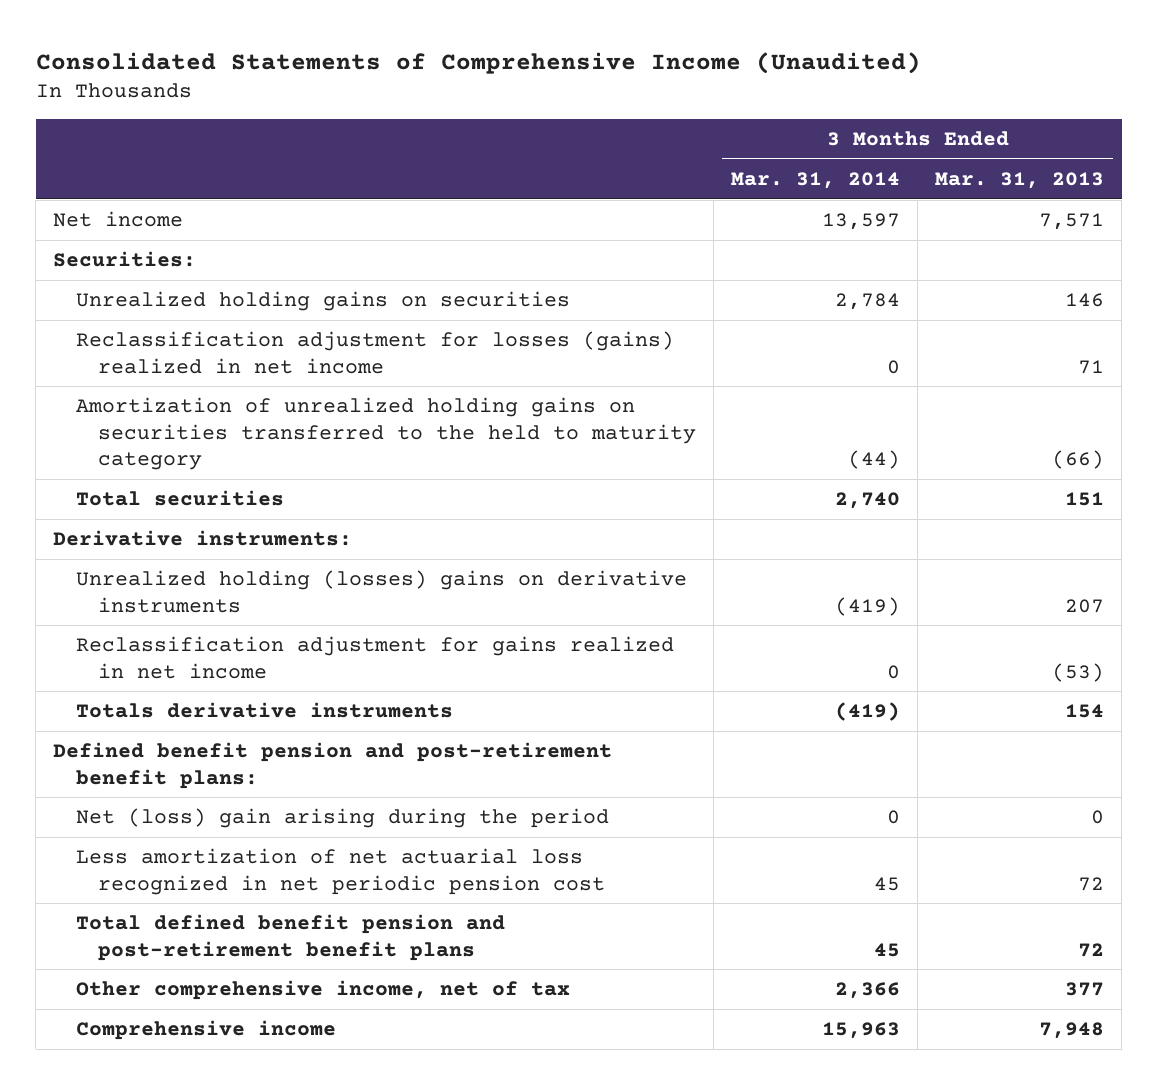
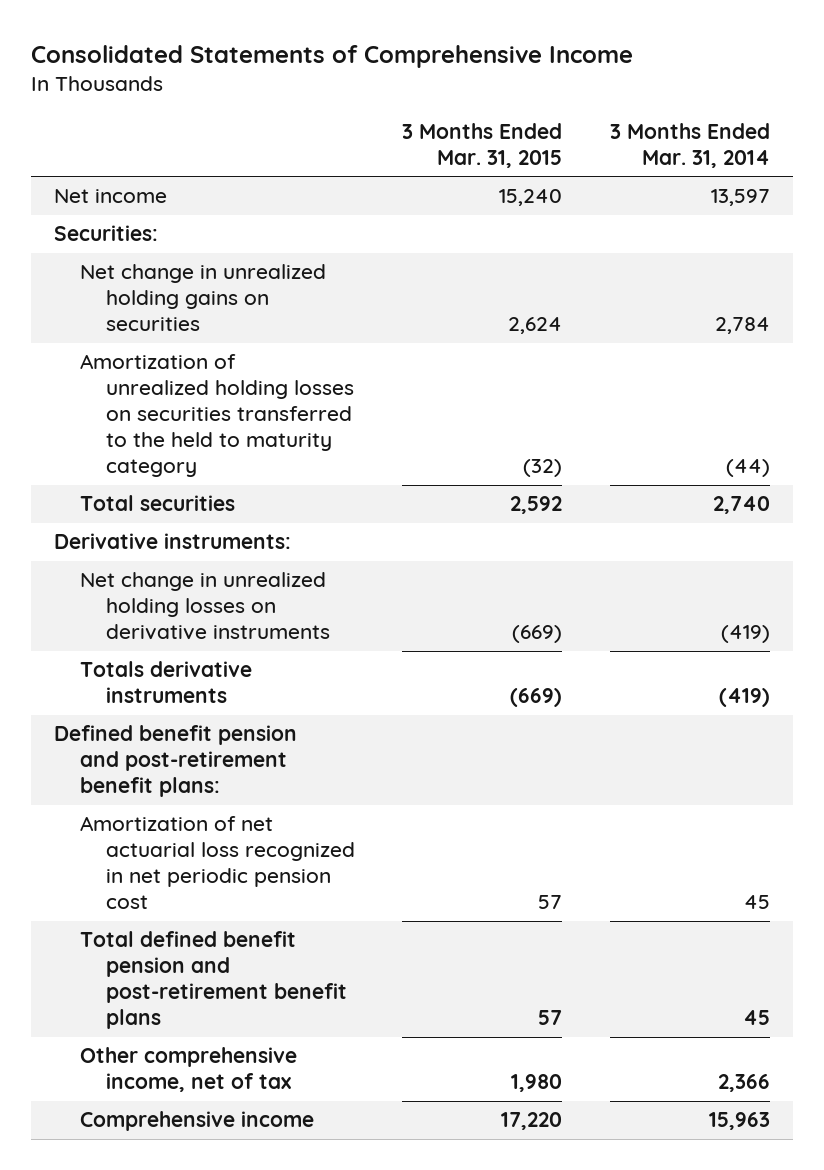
[35,51,921,74] Consolidated Statements of Comprehensive Income (Unaudited) -> [30,45,633,69] Consolidated Statements of Comprehensive Income
[935,171,1105,189] Mar. 31, 2013 -> none
none -> [402,122,563,168] 3 Months Ended Mar. 31, 2015
[75,331,674,374] Reclassification adjustment for losses (gains) realized in net income -> none
[75,291,570,312] Unrealized holding gains on securities -> [80,264,327,332] Net change in unrealized holding gains on securities
[75,397,697,471] Amortization of unrealized holding gains on securities transferred to the held to maturity category -> [80,354,354,478] Amortization of unrealized holding losses on securities transferred to the held to maturity category
[75,636,674,679] Reclassification adjustment for gains realized in net income -> none
[75,570,687,613] Unrealized holding (losses) gains on derivative instruments -> [80,572,330,641] Net change in unrealized holding losses on derivative instruments
[75,808,609,829] Net (loss) gain arising during the period -> none
[75,848,606,895] Less amortization of net actuarial loss recognized in net periodic pension cost -> [80,816,355,910] Amortization of net actuarial loss recognized in net periodic pension cost

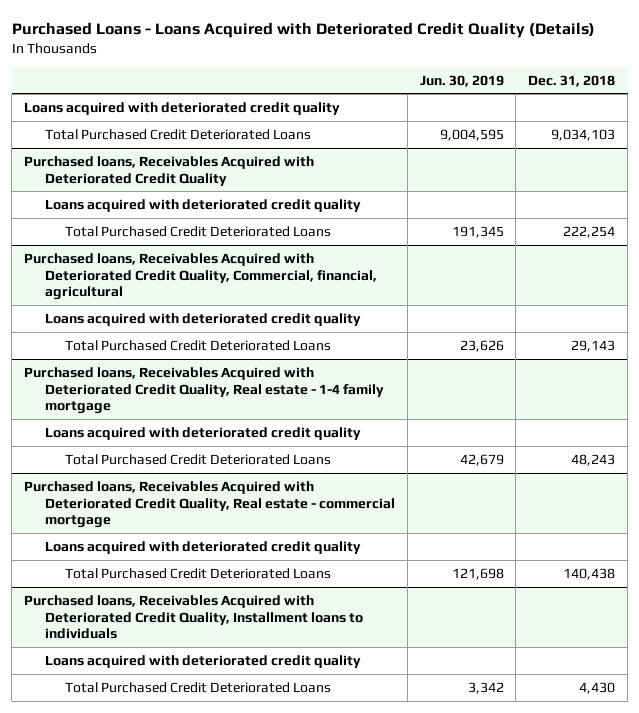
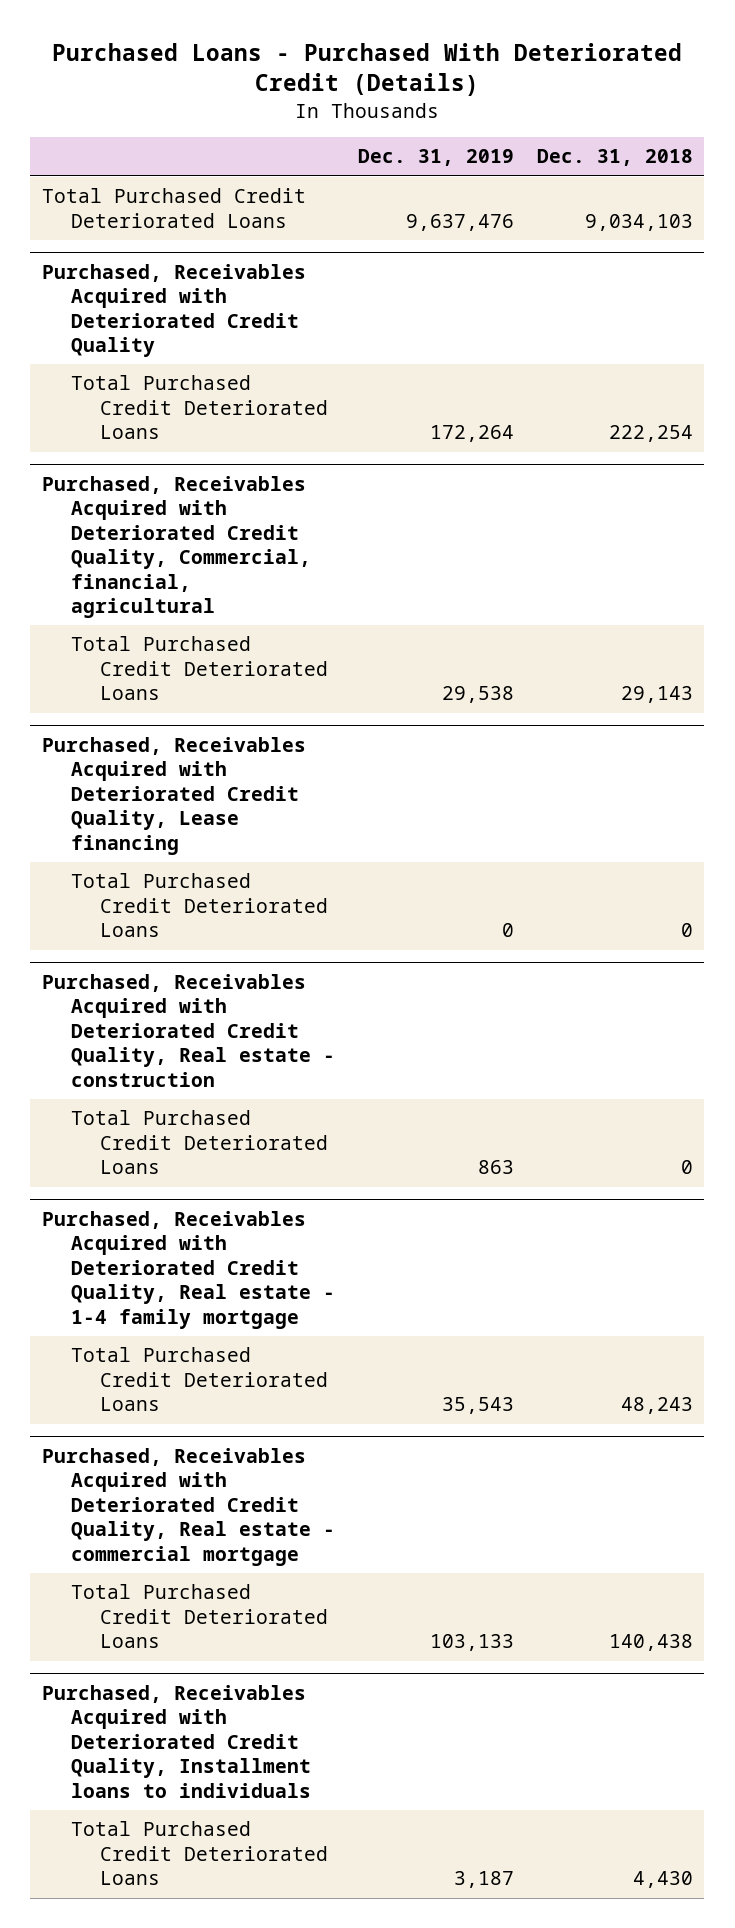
[11,21,595,38] Purchased Loans - Loans Acquired with Deteriorated Credit Quality (Details) -> [52,42,683,97] Purchased Loans - Purchased With Deteriorated Credit (Details)
[419,74,504,87] Jun. 30, 2019 -> none
none -> [357,149,514,167] Dec. 31, 2019
[24,101,341,115] Loans acquired with deteriorated credit quality -> none
[44,198,361,212] Loans acquired with deteriorated credit quality -> none
[24,155,315,186] Purchased loans, Receivables Acquired with Deteriorated Credit Quality -> [41,263,306,358] Purchased, Receivables Acquired with Deteriorated Credit Quality
[44,312,361,326] Loans acquired with deteriorated credit quality -> none
[24,252,377,301] Purchased loans, Receivables Acquired with Deteriorated Credit Quality, Commercial, financial, agricultural -> [41,475,311,619] Purchased, Receivables Acquired with Deteriorated Credit Quality, Commercial, financial, agricultural
[44,426,361,440] Loans acquired with deteriorated credit quality -> none
none -> [41,736,306,855] Purchased, Receivables Acquired with Deteriorated Credit Quality, Lease financing
none -> [70,873,329,938] Total Purchased Credit Deteriorated Loans
none -> [41,973,335,1087] Purchased, Receivables Acquired with Deteriorated Credit Quality, Real estate - construction
none -> [70,1110,329,1175] Total Purchased Credit Deteriorated Loans
[24,366,384,415] Purchased loans, Receivables Acquired with Deteriorated Credit Quality, Real estate - 1-4 family mortgage -> [41,1210,335,1329] Purchased, Receivables Acquired with Deteriorated Credit Quality, Real estate - 1-4 family mortgage
[44,540,361,554] Loans acquired with deteriorated credit quality -> none
[24,480,395,529] Purchased loans, Receivables Acquired with Deteriorated Credit Quality, Real estate - commercial mortgage -> [41,1447,335,1566] Purchased, Receivables Acquired with Deteriorated Credit Quality, Real estate - commercial mortgage
[44,654,361,668] Loans acquired with deteriorated credit quality -> none
[24,594,363,640] Purchased loans, Receivables Acquired with Deteriorated Credit Quality, Installment loans to individuals -> [41,1684,311,1798] Purchased, Receivables Acquired with Deteriorated Credit Quality, Installment loans to individuals

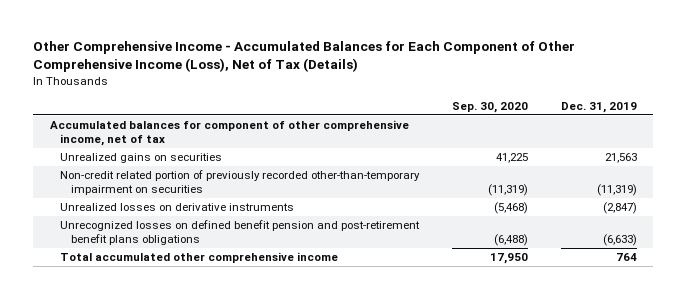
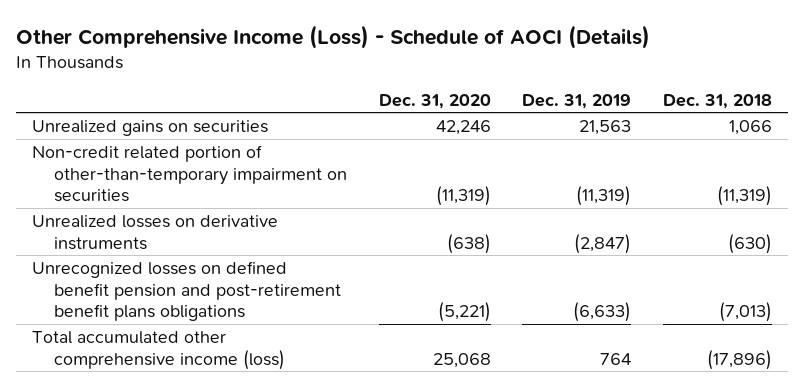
[33,41,576,73] Other Comprehensive Income - Accumulated Balances for Each Component of Other Comprehensive Income (Loss), Net of Tax (Details) -> [15,24,650,49] Other Comprehensive Income (Loss) - Schedule of AOCI (Details)
[452,101,529,113] Sep. 30, 2020 -> none
none -> [378,93,491,109] Dec. 31, 2020
none -> [663,93,773,109] Dec. 31, 2018
[49,120,409,147] Accumulated balances for component of other comprehensive income, net of tax -> none
[60,170,421,196] Non-credit related portion of previously recorded other-than-temporary impairment on securities -> [31,145,347,203] Non-credit related portion of other-than-temporary impairment on securities
[60,252,339,264] Total accumulated other comprehensive income -> [31,331,285,370] Total accumulated other comprehensive income (loss)

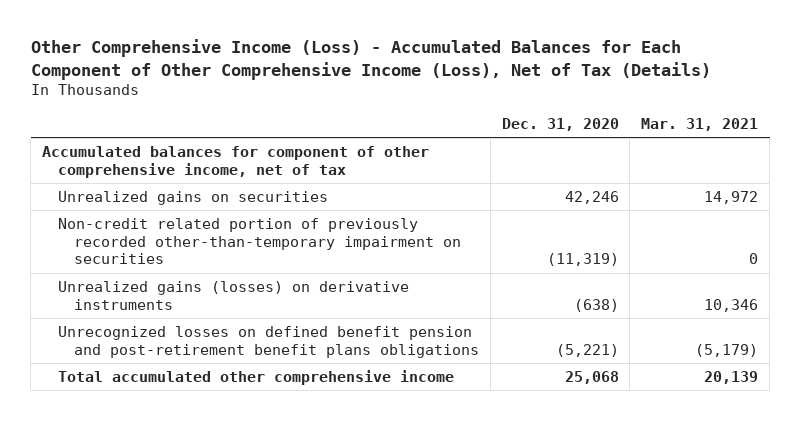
[15,24,650,49] Other Comprehensive Income (Loss) - Schedule of AOCI (Details) -> [30,39,711,80] Other Comprehensive Income (Loss) - Accumulated Balances for Each Component of Other Comprehensive Income (Loss), Net of Tax (Details)
[522,93,632,109] Dec. 31, 2019 -> none
[663,93,773,109] Dec. 31, 2018 -> none
none -> [641,117,759,131] Mar. 31, 2021
none -> [41,146,429,178] Accumulated balances for component of other comprehensive income, net of tax
[31,145,347,203] Non-credit related portion of other-than-temporary impairment on securities -> [58,218,462,265] Non-credit related portion of previously recorded other-than-temporary impairment on securities
[31,215,278,250] Unrealized losses on derivative instruments -> [58,281,410,310] Unrealized gains (losses) on derivative instruments
[31,331,285,370] Total accumulated other comprehensive income (loss) -> [58,370,455,386] Total accumulated other comprehensive income

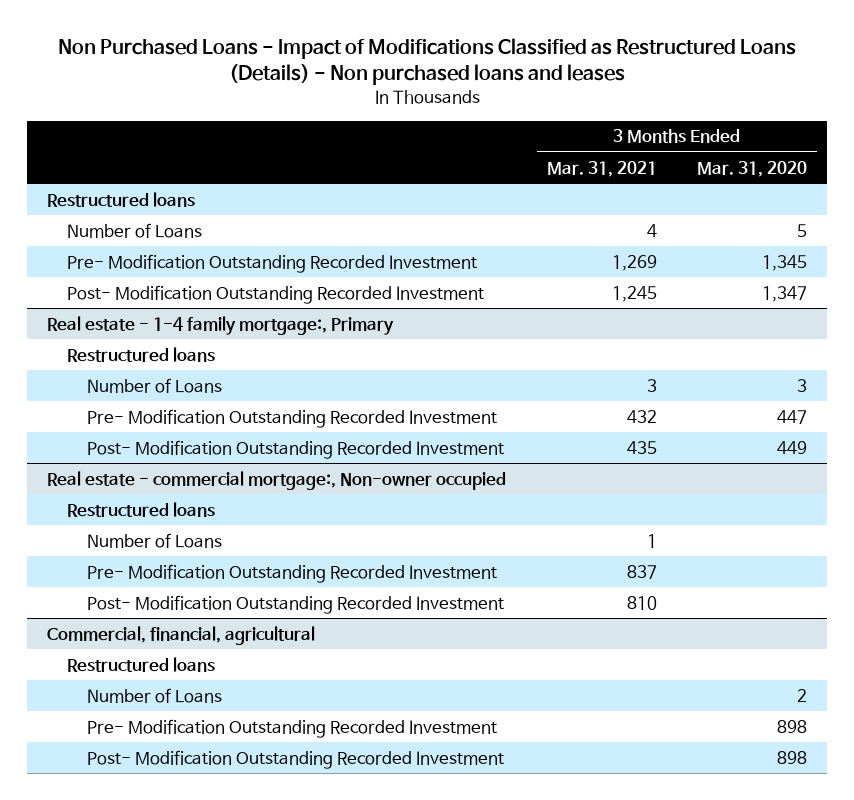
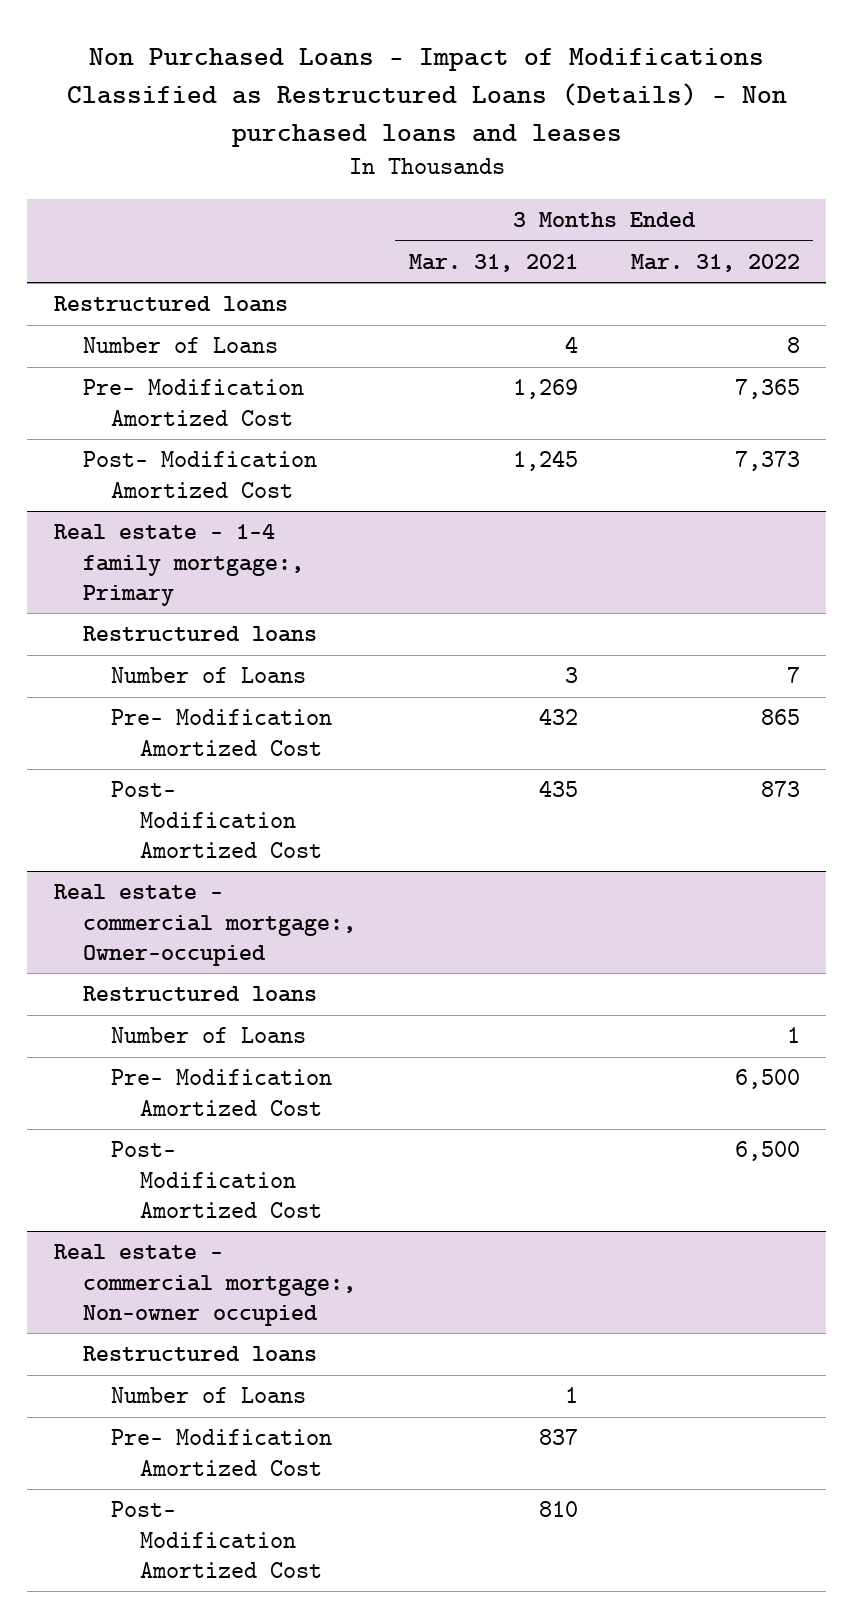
[696,160,807,177] Mar. 31, 2020 -> none
none -> [630,253,800,272] Mar. 31, 2022
[67,253,478,273] Pre- Modification Outstanding Recorded Investment -> [82,379,304,426] Pre- Modification Amortized Cost
[67,284,485,304] Post- Modification Outstanding Recorded Investment -> [82,451,317,498] Post- Modification Amortized Cost
[86,408,497,428] Pre- Modification Outstanding Recorded Investment -> [111,709,333,756] Pre- Modification Amortized Cost
[86,439,504,459] Post- Modification Outstanding Recorded Investment -> [111,781,323,858] Post- Modification Amortized Cost
none -> [53,884,356,966] Real estate - commercial mortgage:, Owner-occupied
none -> [82,986,317,1003] Restructured loans
none -> [111,1027,307,1044] Number of Loans
none -> [111,1069,333,1116] Pre- Modification Amortized Cost
none -> [111,1141,323,1218] Post- Modification Amortized Cost
[47,625,316,645] Commercial, financial, agricultural -> none
[67,656,216,672] Restructured loans -> none
[86,687,222,703] Number of Loans -> none
[86,718,497,738] Pre- Modification Outstanding Recorded Investment -> none
[86,749,504,769] Post- Modification Outstanding Recorded Investment -> none
[86,563,497,583] Pre- Modification Outstanding Recorded Investment -> [111,1429,333,1476] Pre- Modification Amortized Cost
[86,594,504,614] Post- Modification Outstanding Recorded Investment -> [111,1501,323,1578] Post- Modification Amortized Cost

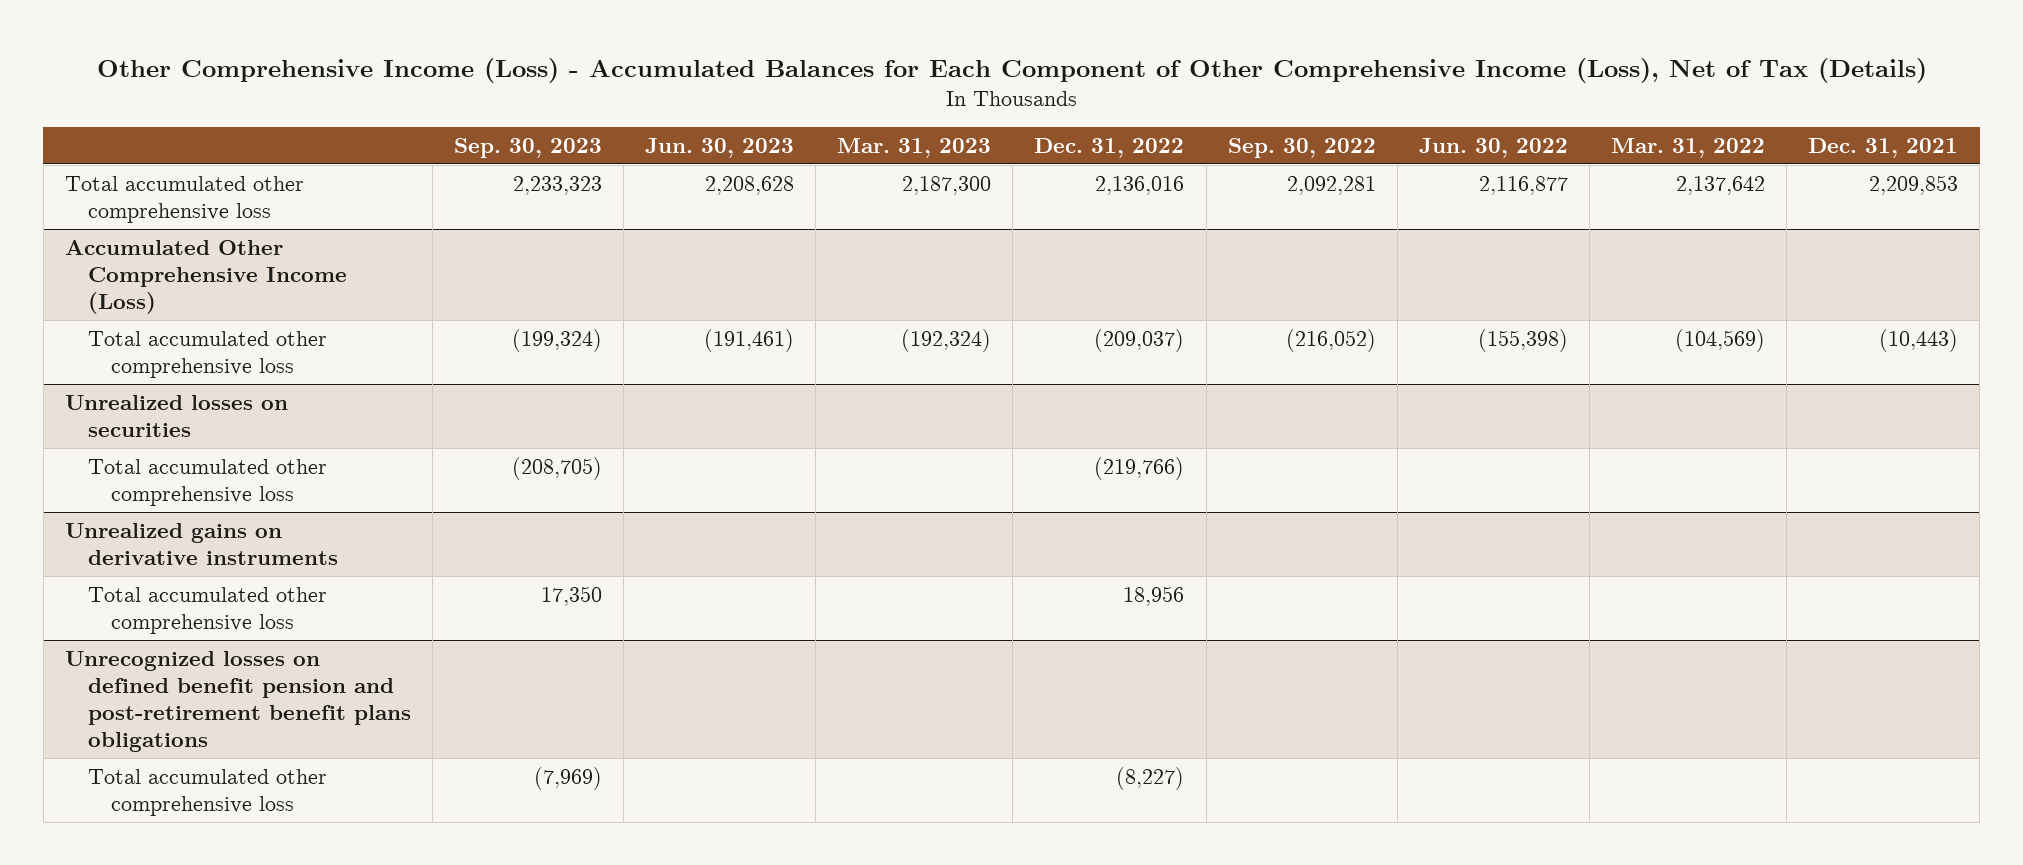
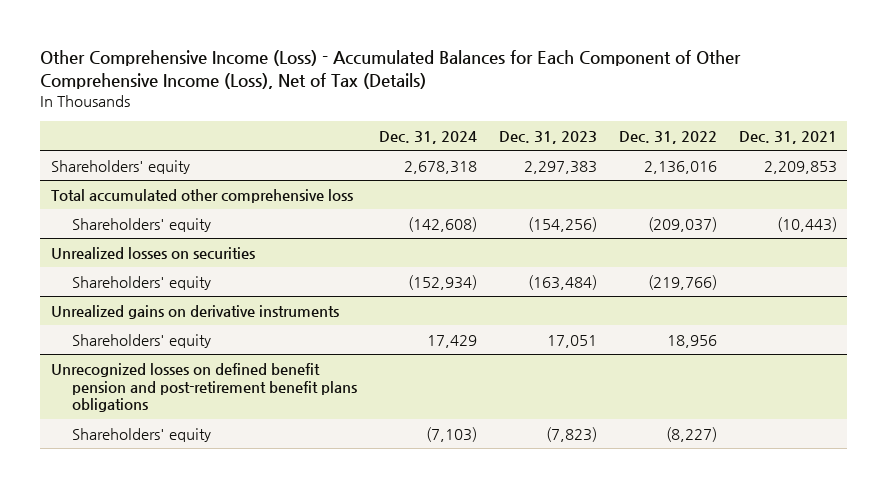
[454,138,603,159] Sep. 30, 2023 -> none
[645,138,795,159] Jun. 30, 2023 -> none
[837,138,992,159] Mar. 31, 2023 -> none
[1227,138,1376,159] Sep. 30, 2022 -> none
[1418,138,1568,159] Jun. 30, 2022 -> none
[1610,138,1765,159] Mar. 31, 2022 -> none
none -> [378,130,477,144] Dec. 31, 2024
none -> [498,130,597,144] Dec. 31, 2023
[64,175,304,223] Total accumulated other comprehensive loss -> [51,159,191,174] Shareholders' equity
[64,239,347,315] Accumulated Other Comprehensive Income (Loss) -> [51,188,354,203] Total accumulated other comprehensive loss
[87,330,327,378] Total accumulated other comprehensive loss -> [71,217,211,232] Shareholders' equity
[87,458,327,506] Total accumulated other comprehensive loss -> [71,275,211,290] Shareholders' equity
[87,586,327,634] Total accumulated other comprehensive loss -> [71,333,211,348] Shareholders' equity
[87,768,327,816] Total accumulated other comprehensive loss -> [71,427,211,442] Shareholders' equity

